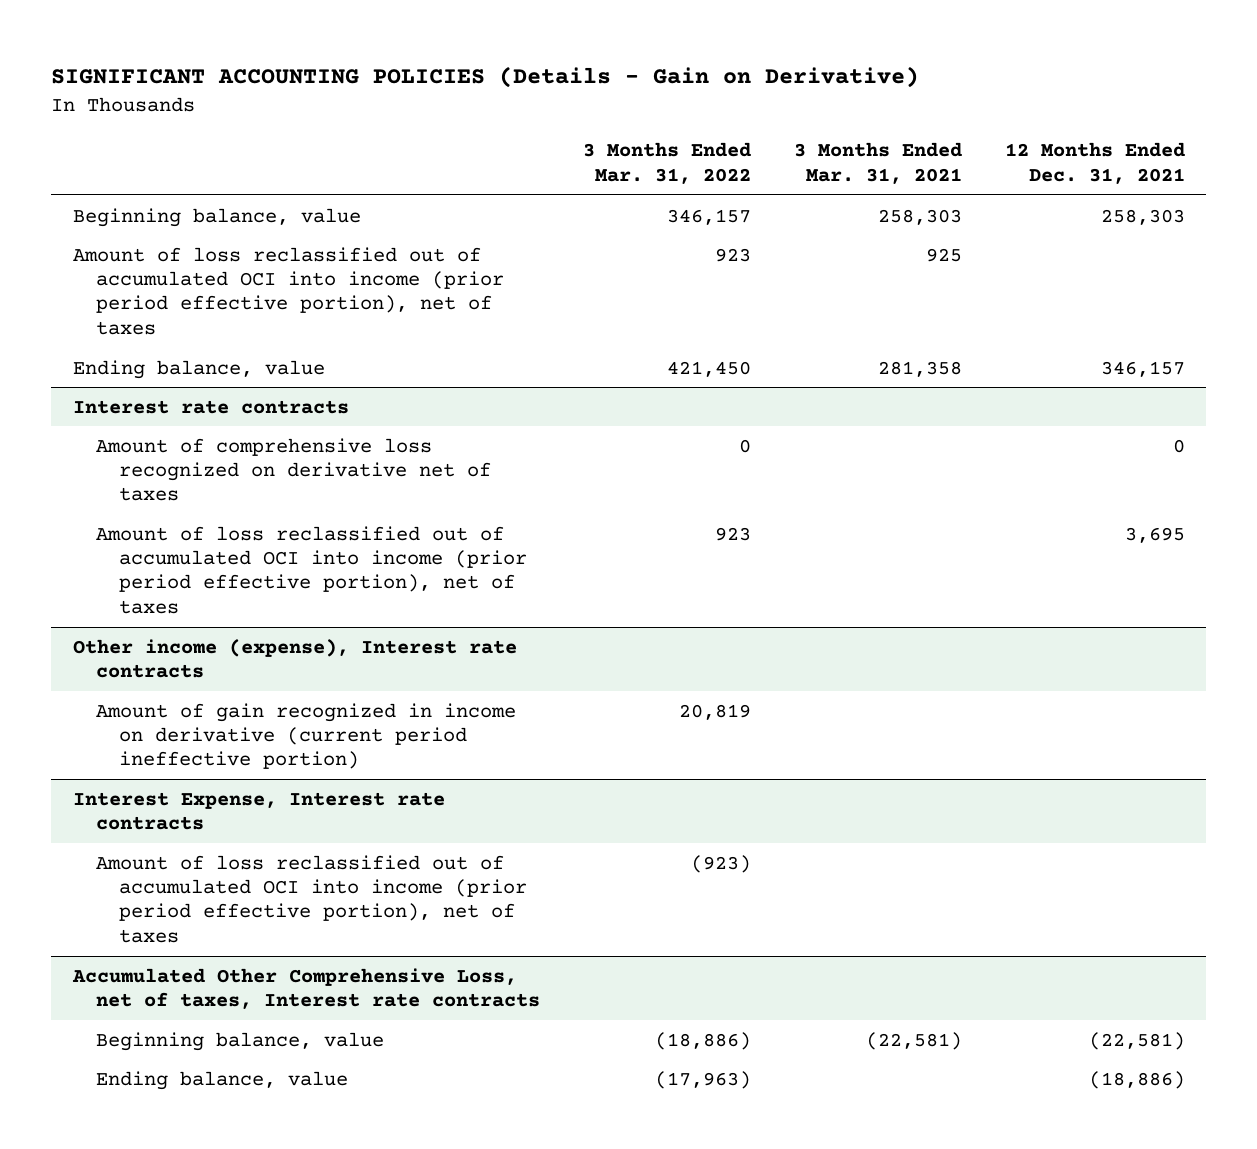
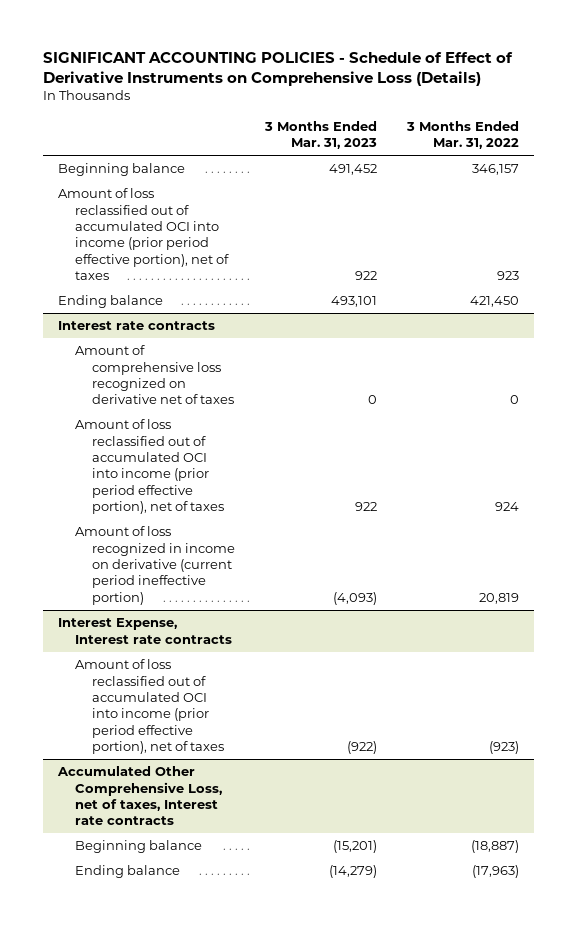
[51,66,920,89] SIGNIFICANT ACCOUNTING POLICIES (Details - Gain on Derivative) -> [43,52,514,87] SIGNIFICANT ACCOUNTING POLICIES - Schedule of Effect of Derivative Instruments on Comprehensive Loss (Details)
[793,142,962,184] 3 Months Ended Mar. 31, 2021 -> none
[1004,142,1185,184] 12 Months Ended Dec. 31, 2021 -> none
none -> [263,120,377,149] 3 Months Ended Mar. 31, 2023
[72,207,361,227] Beginning balance, value -> [57,163,185,177] Beginning balance
[72,359,325,379] Ending balance, value -> [57,295,163,309] Ending balance
[72,638,517,679] Other income (expense), Interest rate contracts -> none
[714,526,751,541] 923 -> [494,501,519,511] 924
[96,702,517,770] Amount of gain recognized in income on derivative (current period ineffective portion) -> [74,526,236,605] Amount of loss recognized in income on derivative (current period ineffective portion)
[96,1031,385,1051] Beginning balance, value -> [74,840,202,854] Beginning balance
[654,1031,751,1050] (18,886) -> [470,840,519,854] (18,887)
[96,1070,349,1090] Ending balance, value -> [74,865,180,879] Ending balance

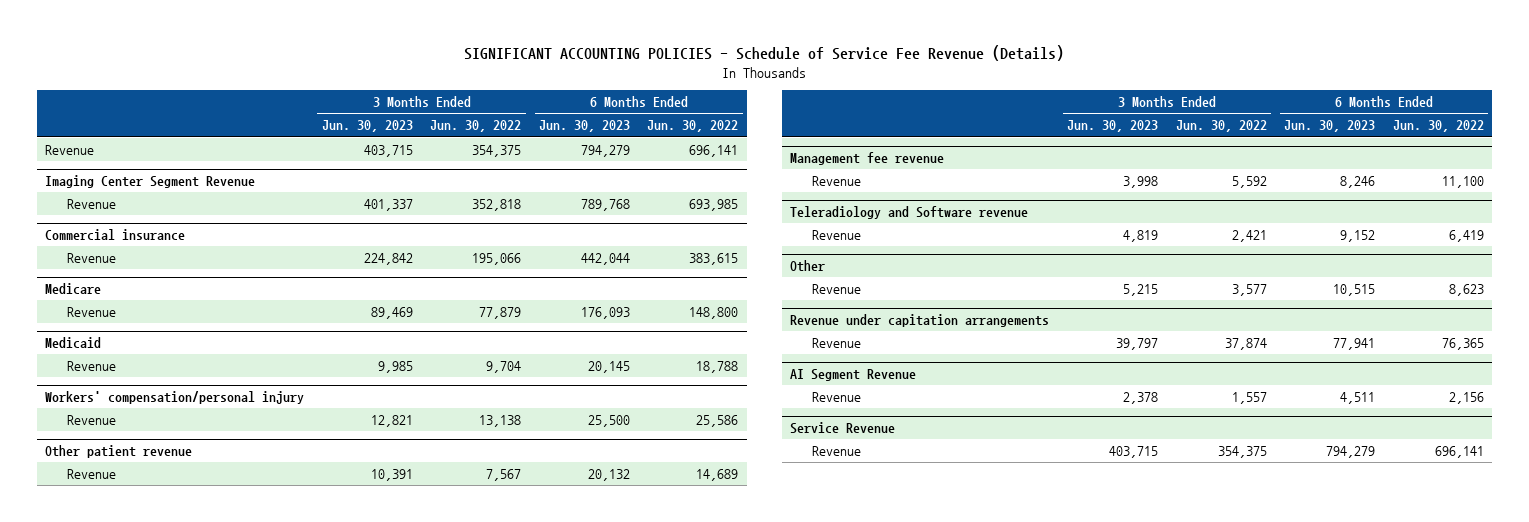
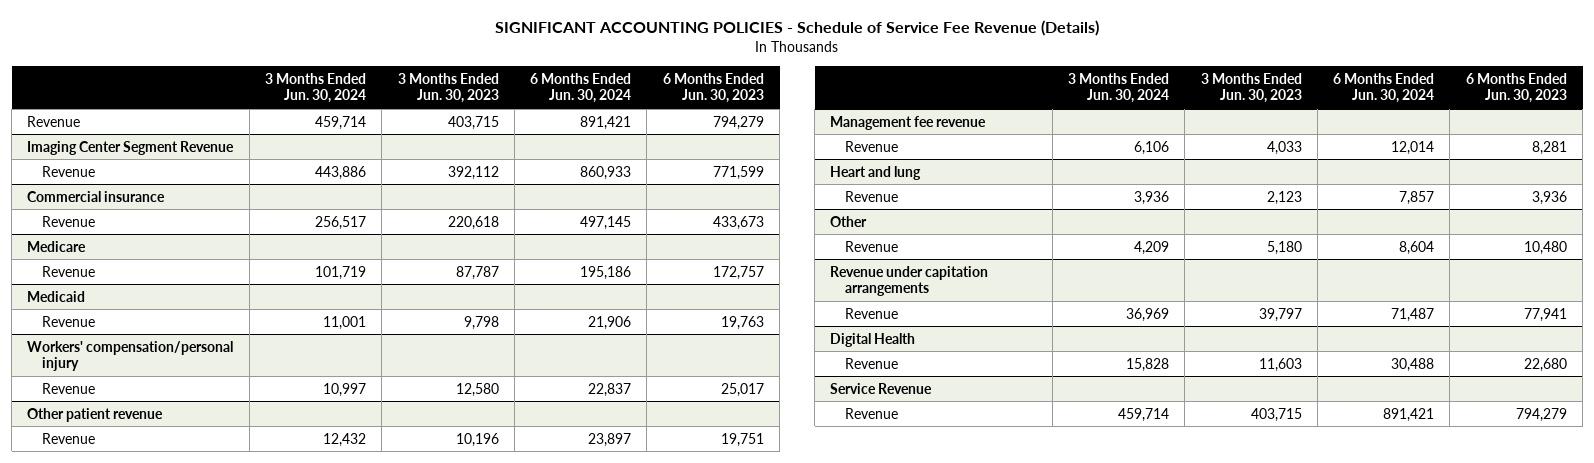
[430,120,522,133] Jun. 30, 2022 -> none
[647,120,739,133] Jun. 30, 2022 -> none
none -> [264,73,366,104] 3 Months Ended Jun. 30, 2024
none -> [530,73,632,104] 6 Months Ended Jun. 30, 2024
[363,198,413,211] 401,337 -> [447,165,499,180] 392,112
[580,198,630,211] 789,768 -> [712,165,764,180] 771,599
[363,252,413,265] 224,842 -> [447,215,499,230] 220,618
[580,252,630,265] 442,044 -> [712,215,764,230] 433,673
[370,306,413,319] 89,469 -> [455,265,499,280] 87,787
[580,306,630,319] 176,093 -> [712,265,764,280] 172,757
[377,360,413,373] 9,985 -> [463,315,499,330] 9,798
[587,360,630,373] 20,145 -> [720,315,764,330] 19,763
[370,414,413,427] 12,821 -> [455,382,499,397] 12,580
[587,414,630,427] 25,500 -> [720,382,764,397] 25,017
[370,468,413,481] 10,391 -> [455,432,499,447] 10,196
[587,468,630,481] 20,132 -> [720,432,764,447] 19,751
[790,206,1029,220] Teleradiology and Software revenue -> none
[1122,175,1158,188] 3,998 -> [1266,140,1302,155] 4,033
[1340,175,1376,188] 8,246 -> [1531,140,1567,155] 8,281
none -> [830,165,922,180] Heart and lung
[1122,229,1158,242] 4,819 -> [1266,190,1302,205] 2,123
[1340,229,1376,242] 9,152 -> [1531,190,1567,205] 3,936
[1122,283,1158,296] 5,215 -> [1266,240,1302,255] 5,180
[1333,283,1376,296] 10,515 -> [1523,240,1567,255] 10,480
[790,369,917,382] AI Segment Revenue -> none
none -> [830,332,916,347] Digital Health
[1122,391,1158,404] 2,378 -> [1258,357,1302,372] 11,603
[1340,391,1376,404] 4,511 -> [1523,357,1567,372] 22,680

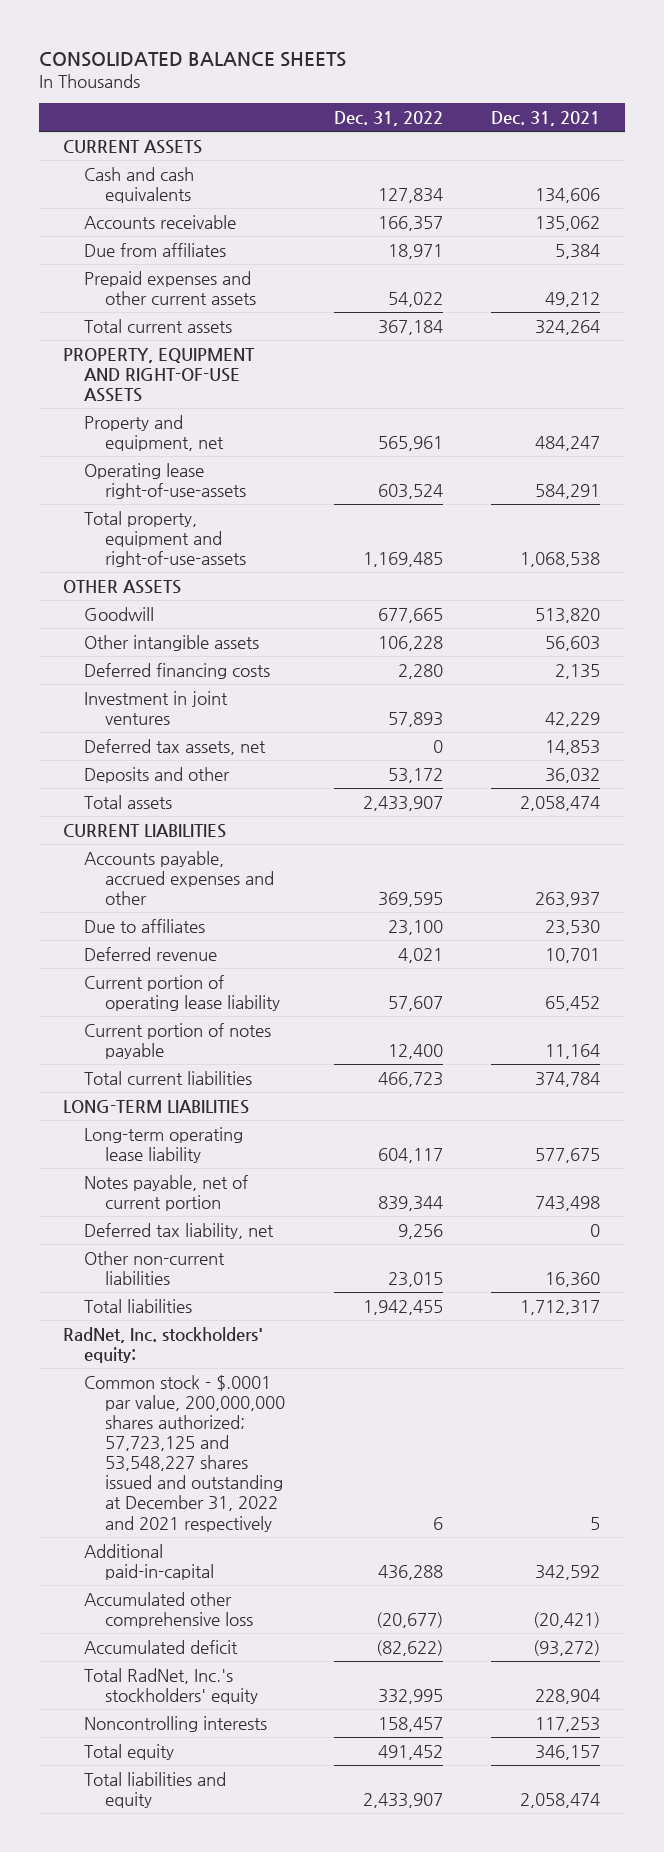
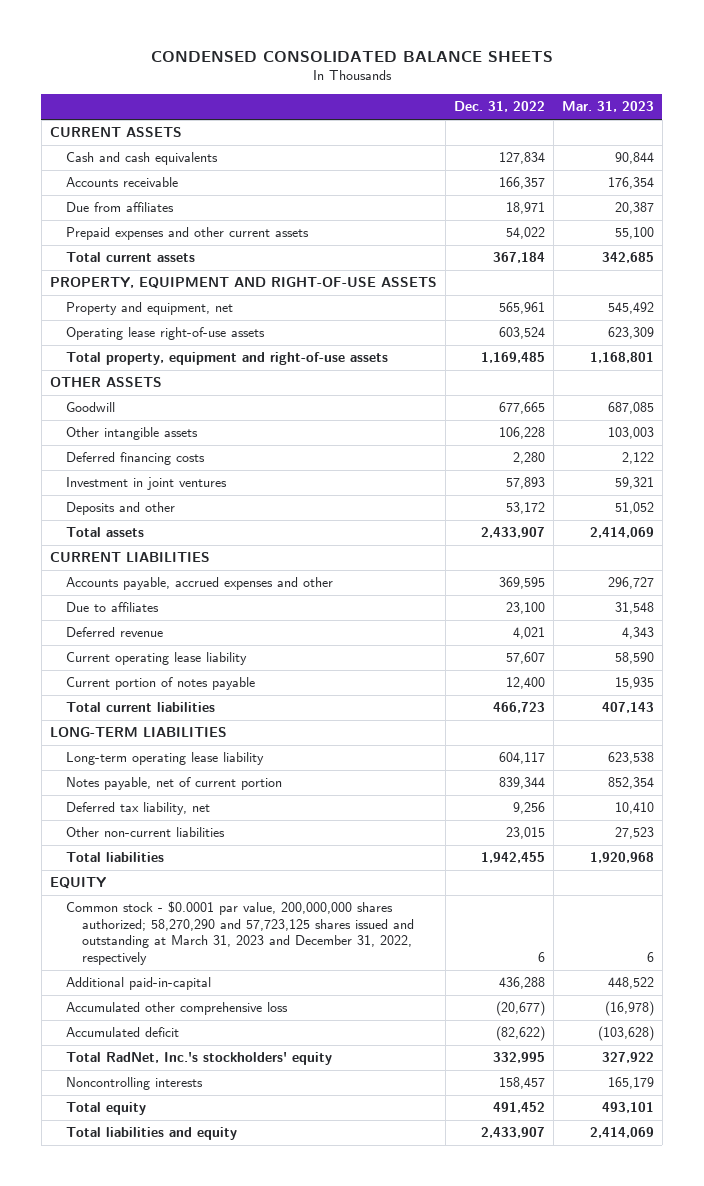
[39,51,347,67] CONSOLIDATED BALANCE SHEETS -> [150,51,553,63] CONDENSED CONSOLIDATED BALANCE SHEETS
[491,111,601,127] Dec. 31, 2021 -> none
none -> [561,101,654,113] Mar. 31, 2023
[84,462,247,499] Operating lease right-of-use-assets -> [65,327,265,341] Operating lease right-of-use assets
[84,510,247,568] Total property, equipment and right-of-use-assets -> [65,352,388,366] Total property, equipment and right-of-use assets
[84,738,267,755] Deferred tax assets, net -> none
[84,974,281,1011] Current portion of operating lease liability -> [65,652,247,666] Current operating lease liability
[63,1326,264,1363] RadNet, Inc. stockholders' equity: -> none
none -> [49,877,106,890] EQUITY
[84,1374,286,1532] Common stock - $.0001 par value, 200,000,000 shares authorized; 57,723,125 and 53,548,227 shares issued and outstanding at December 31, 2022 and 2021 respectively -> [65,901,414,965] Common stock - $0.0001 par value, 200,000,000 shares authorized; 58,270,290 and 57,723,125 shares issued and outstanding at March 31, 2023 and December 31, 2022, respectively

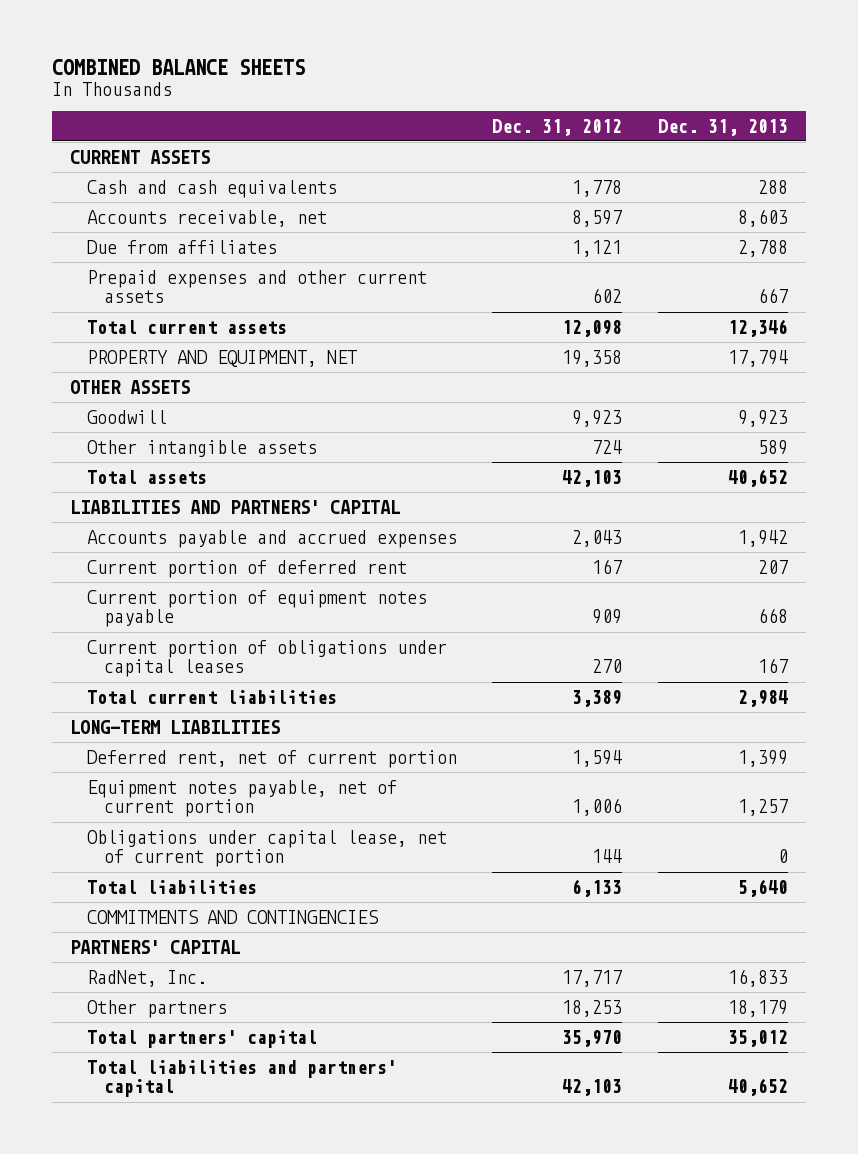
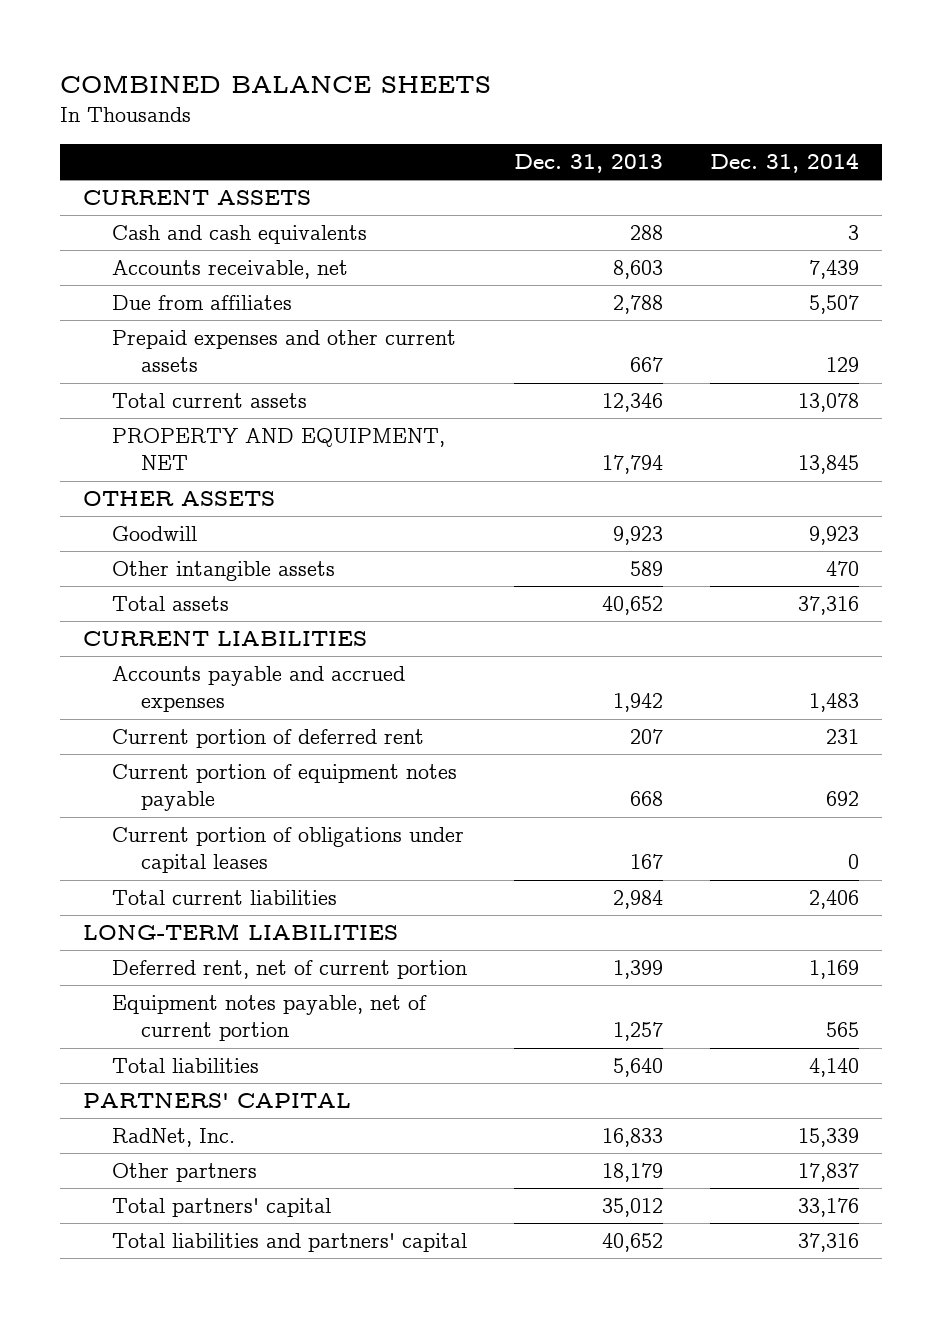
[492,118,623,136] Dec. 31, 2012 -> none
none -> [709,153,859,174] Dec. 31, 2014
[69,500,400,515] LIABILITIES AND PARTNERS' CAPITAL -> none
none -> [83,631,368,647] CURRENT LIABILITIES
[86,830,447,868] Obligations under capital lease, net of current portion -> none
[86,910,379,925] COMMITMENTS AND CONTINGENCIES -> none

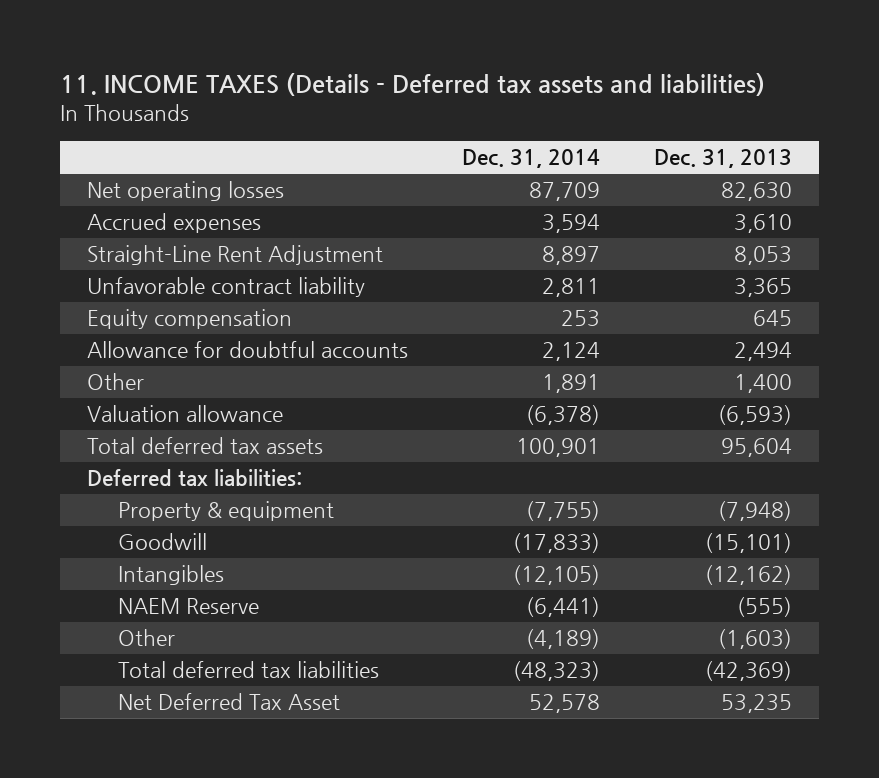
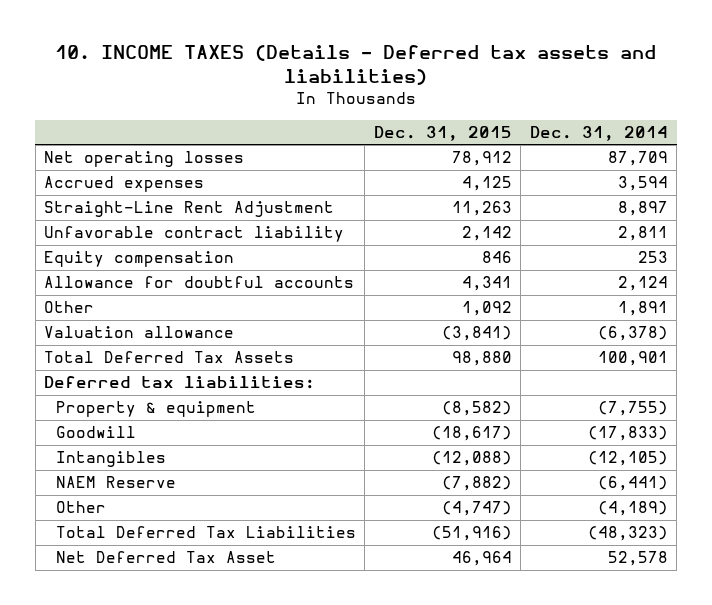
[60,73,766,97] 11. INCOME TAXES (Details - Deferred tax assets and liabilities) -> [54,45,656,86] 10. INCOME TAXES (Details - Deferred tax assets and liabilities)
[654,149,793,169] Dec. 31, 2013 -> none
none -> [373,125,512,141] Dec. 31, 2015
[87,437,324,455] Total deferred tax assets -> [44,351,295,364] Total Deferred Tax Assets
[118,661,380,679] Total deferred tax liabilities -> [55,526,356,539] Total Deferred Tax Liabilities

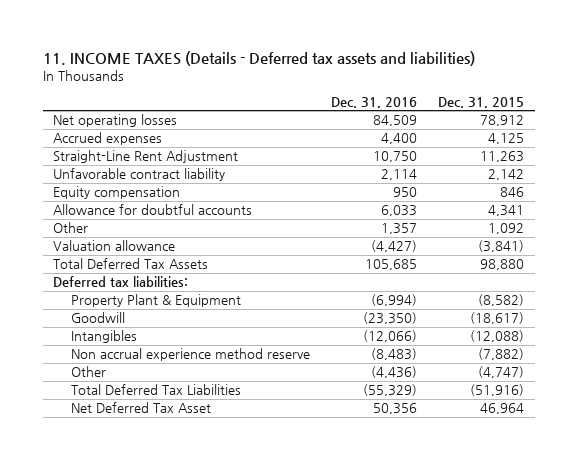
[54,45,656,86] 10. INCOME TAXES (Details - Deferred tax assets and liabilities) -> [42,50,475,66] 11. INCOME TAXES (Details - Deferred tax assets and liabilities)
[529,125,668,141] Dec. 31, 2014 -> none
none -> [331,96,418,108] Dec. 31, 2016
[55,401,256,418] Property & equipment -> [71,294,242,308] Property Plant & Equipment
[55,476,176,489] NAEM Reserve -> [71,348,311,362] Non accrual experience method reserve

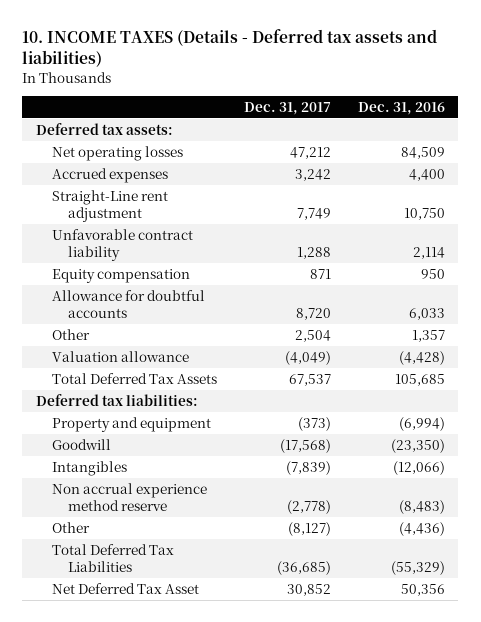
[42,50,475,66] 11. INCOME TAXES (Details - Deferred tax assets and liabilities) -> [22,29,438,68] 10. INCOME TAXES (Details - Deferred tax assets and liabilities)
[438,96,525,108] Dec. 31, 2015 -> none
none -> [243,101,331,115] Dec. 31, 2017
none -> [35,122,173,135] Deferred tax assets:
[53,150,239,164] Straight-Line Rent Adjustment -> [51,189,168,222] Straight-Line rent adjustment
[371,240,418,253] (4,427) -> [398,350,445,365] (4,428)
[71,294,242,308] Property Plant & Equipment -> [51,416,211,432] Property and equipment

